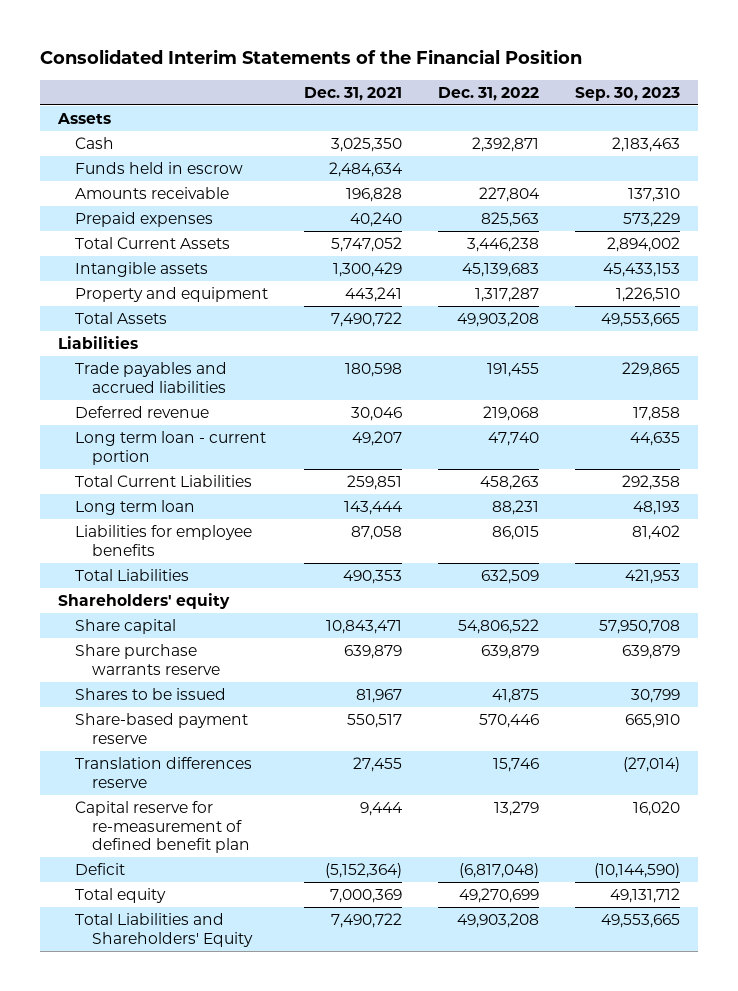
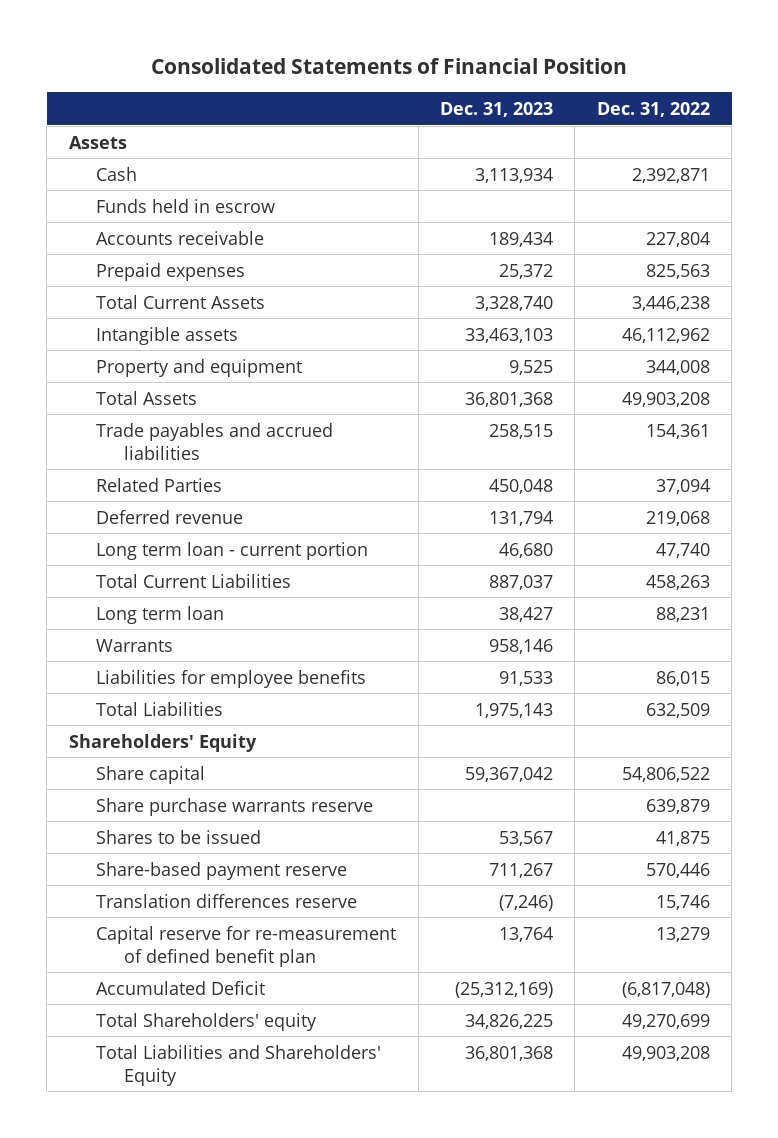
[39,49,582,65] Consolidated Interim Statements of the Financial Position -> [151,58,628,75] Consolidated Statements of Financial Position
[304,86,403,101] Dec. 31, 2021 -> none
[575,86,681,101] Sep. 30, 2023 -> none
none -> [440,101,554,117] Dec. 31, 2023
[75,186,230,199] Amounts receivable -> [96,230,265,245] Accounts receivable
[462,262,540,277] 45,139,683 -> [621,327,710,343] 46,112,962
[475,286,540,302] 1,317,287 -> [645,359,710,375] 344,008
[58,335,139,349] Liabilities -> none
[487,362,540,377] 191,455 -> [645,423,710,439] 154,361
none -> [96,477,223,492] Related Parties
none -> [96,638,174,652] Warrants
[58,592,231,609] Shareholders' equity -> [68,733,257,752] Shareholders' Equity
[75,862,126,875] Deficit -> [96,980,266,995] Accumulated Deficit
[75,887,167,903] Total equity -> [96,1012,318,1031] Total Shareholders' equity

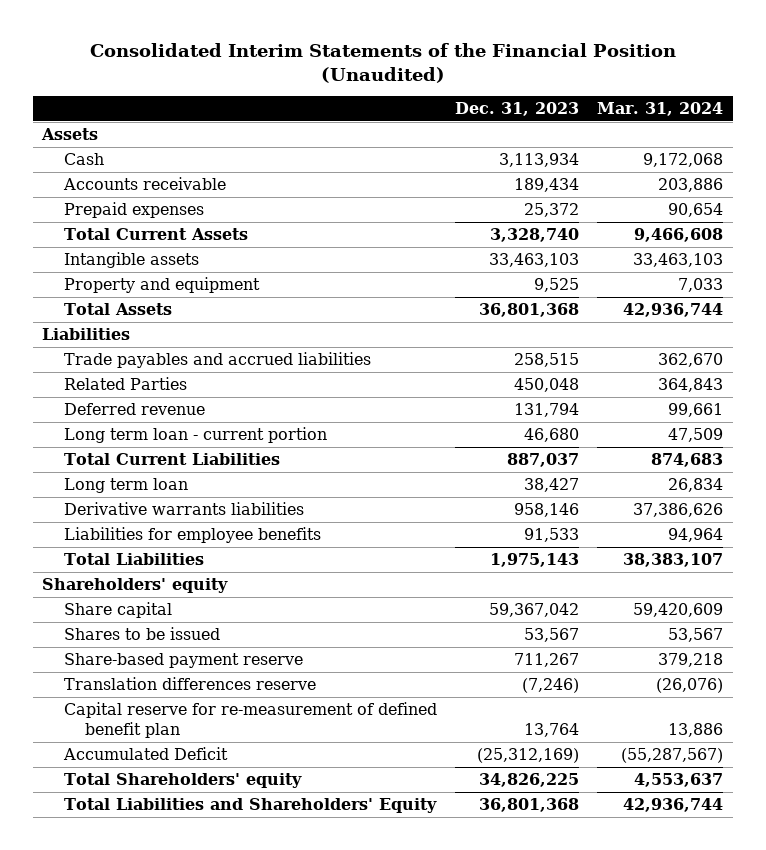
[151,58,628,75] Consolidated Statements of Financial Position -> [89,42,676,83] Consolidated Interim Statements of the Financial Position (Unaudited)
[596,101,710,117] Dec. 31, 2022 -> none
none -> [597,101,724,116] Mar. 31, 2024
[96,198,276,213] Funds held in escrow -> none
none -> [42,327,131,340] Liabilities
[96,638,174,652] Warrants -> [63,501,304,515] Derivative warrants liabilities
[68,733,257,752] Shareholders' Equity -> [42,577,229,593] Shareholders' equity
[96,797,374,816] Share purchase warrants reserve -> none

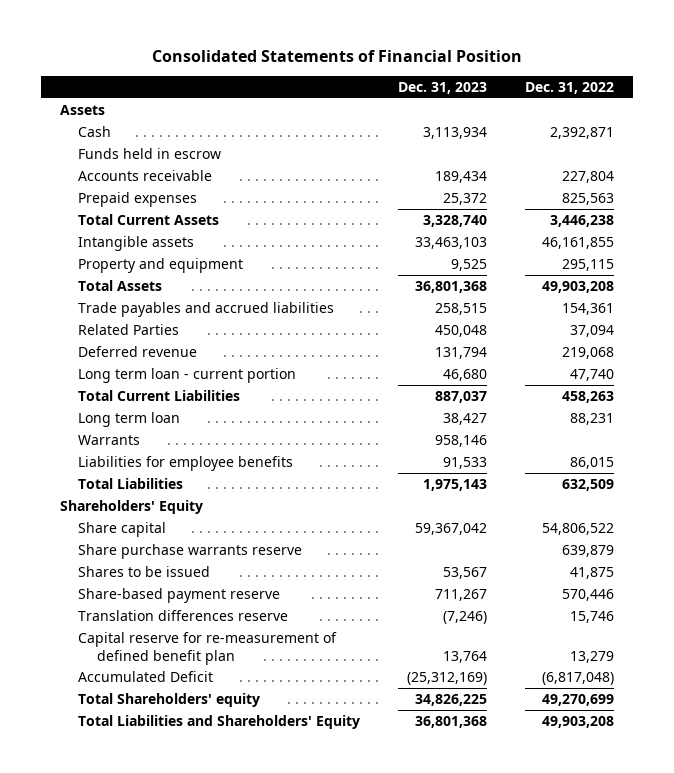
[89,42,676,83] Consolidated Interim Statements of the Financial Position (Unaudited) -> [151,50,522,63] Consolidated Statements of Financial Position
[597,101,724,116] Mar. 31, 2024 -> none
none -> [525,81,615,94] Dec. 31, 2022
none -> [78,147,222,159] Funds held in escrow
[42,327,131,340] Liabilities -> none
[63,501,304,515] Derivative warrants liabilities -> [78,434,141,445] Warrants
[42,577,229,593] Shareholders' equity -> [59,499,203,514] Shareholders' Equity
none -> [78,543,303,559] Share purchase warrants reserve

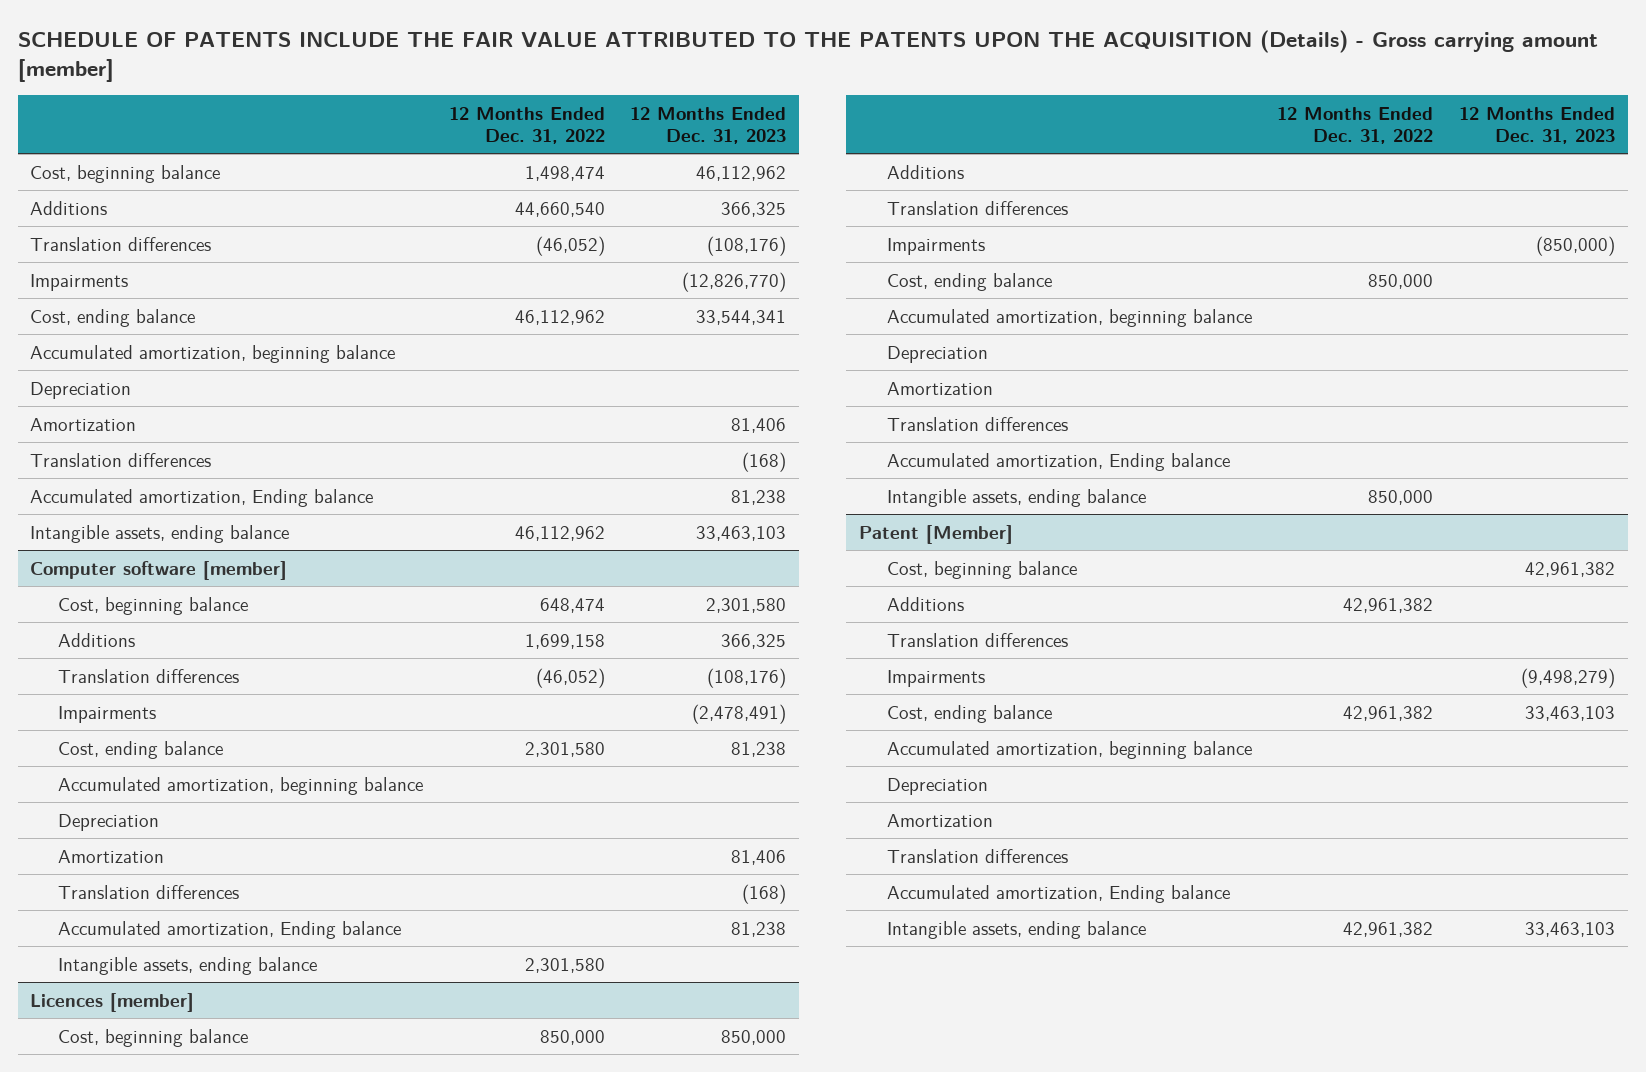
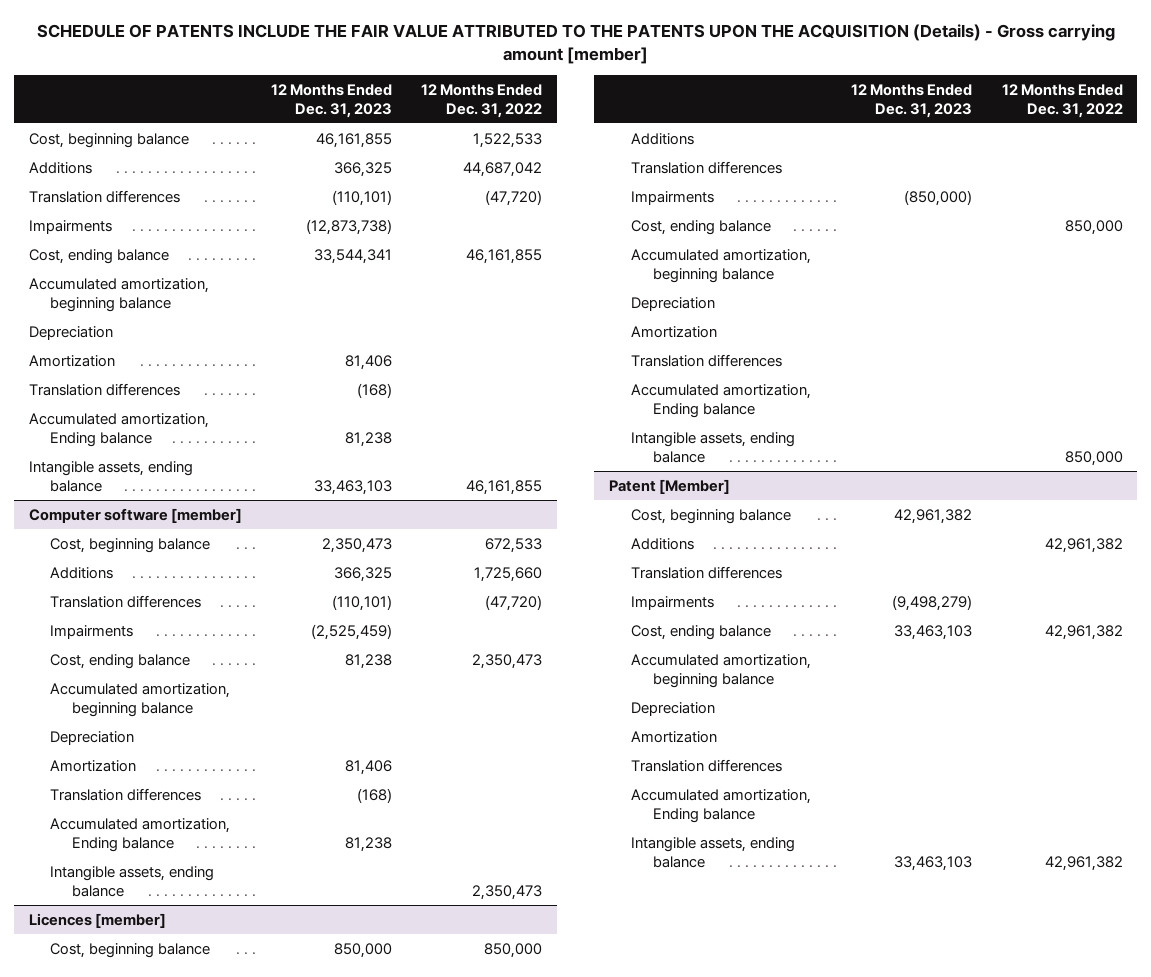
[524,165,605,181] 1,498,474 -> [473,132,543,148] 1,522,533
[696,165,787,181] 46,112,962 -> [315,132,392,148] 46,161,855
[514,201,605,217] 44,660,540 -> [463,161,543,177] 44,687,042
[535,235,605,256] (46,052) -> [485,189,543,206] (47,720)
[707,235,787,256] (108,176) -> [331,189,392,206] (110,101)
[682,271,787,292] (12,826,770) -> [305,218,392,235] (12,873,738)
[514,309,605,325] 46,112,962 -> [466,248,543,264] 46,161,855
[514,525,605,541] 46,112,962 -> [466,479,543,495] 46,161,855
[539,597,605,613] 648,474 -> [485,537,543,553] 672,533
[706,597,787,613] 2,301,580 -> [321,537,392,553] 2,350,473
[524,633,605,649] 1,699,158 -> [474,566,543,582] 1,725,660
[535,667,605,688] (46,052) -> [485,594,543,611] (47,720)
[707,667,787,688] (108,176) -> [331,594,392,611] (110,101)
[692,703,787,724] (2,478,491) -> [310,623,392,640] (2,525,459)
[524,741,605,757] 2,301,580 -> [472,653,543,669] 2,350,473
[524,957,605,973] 2,301,580 -> [472,884,543,900] 2,350,473

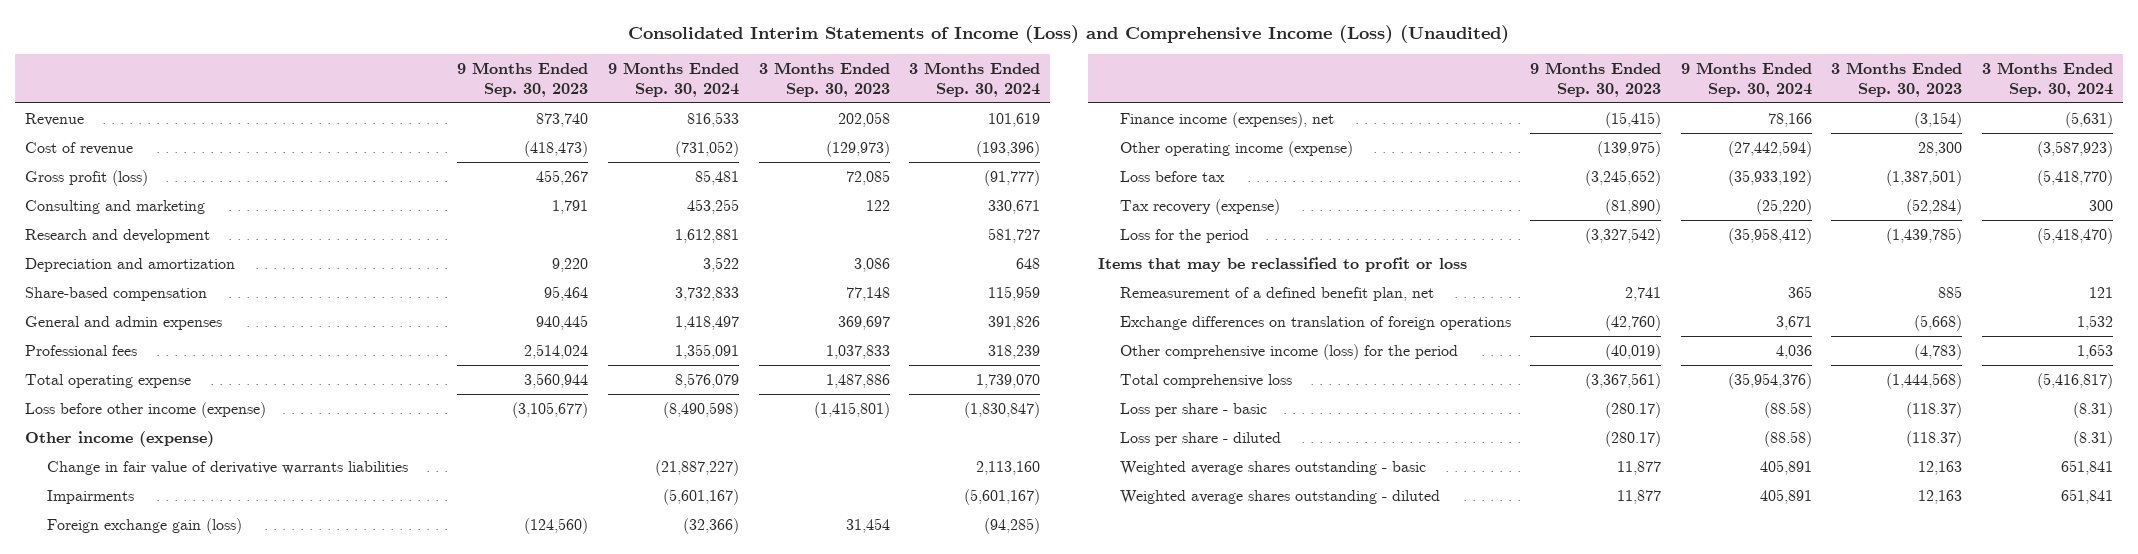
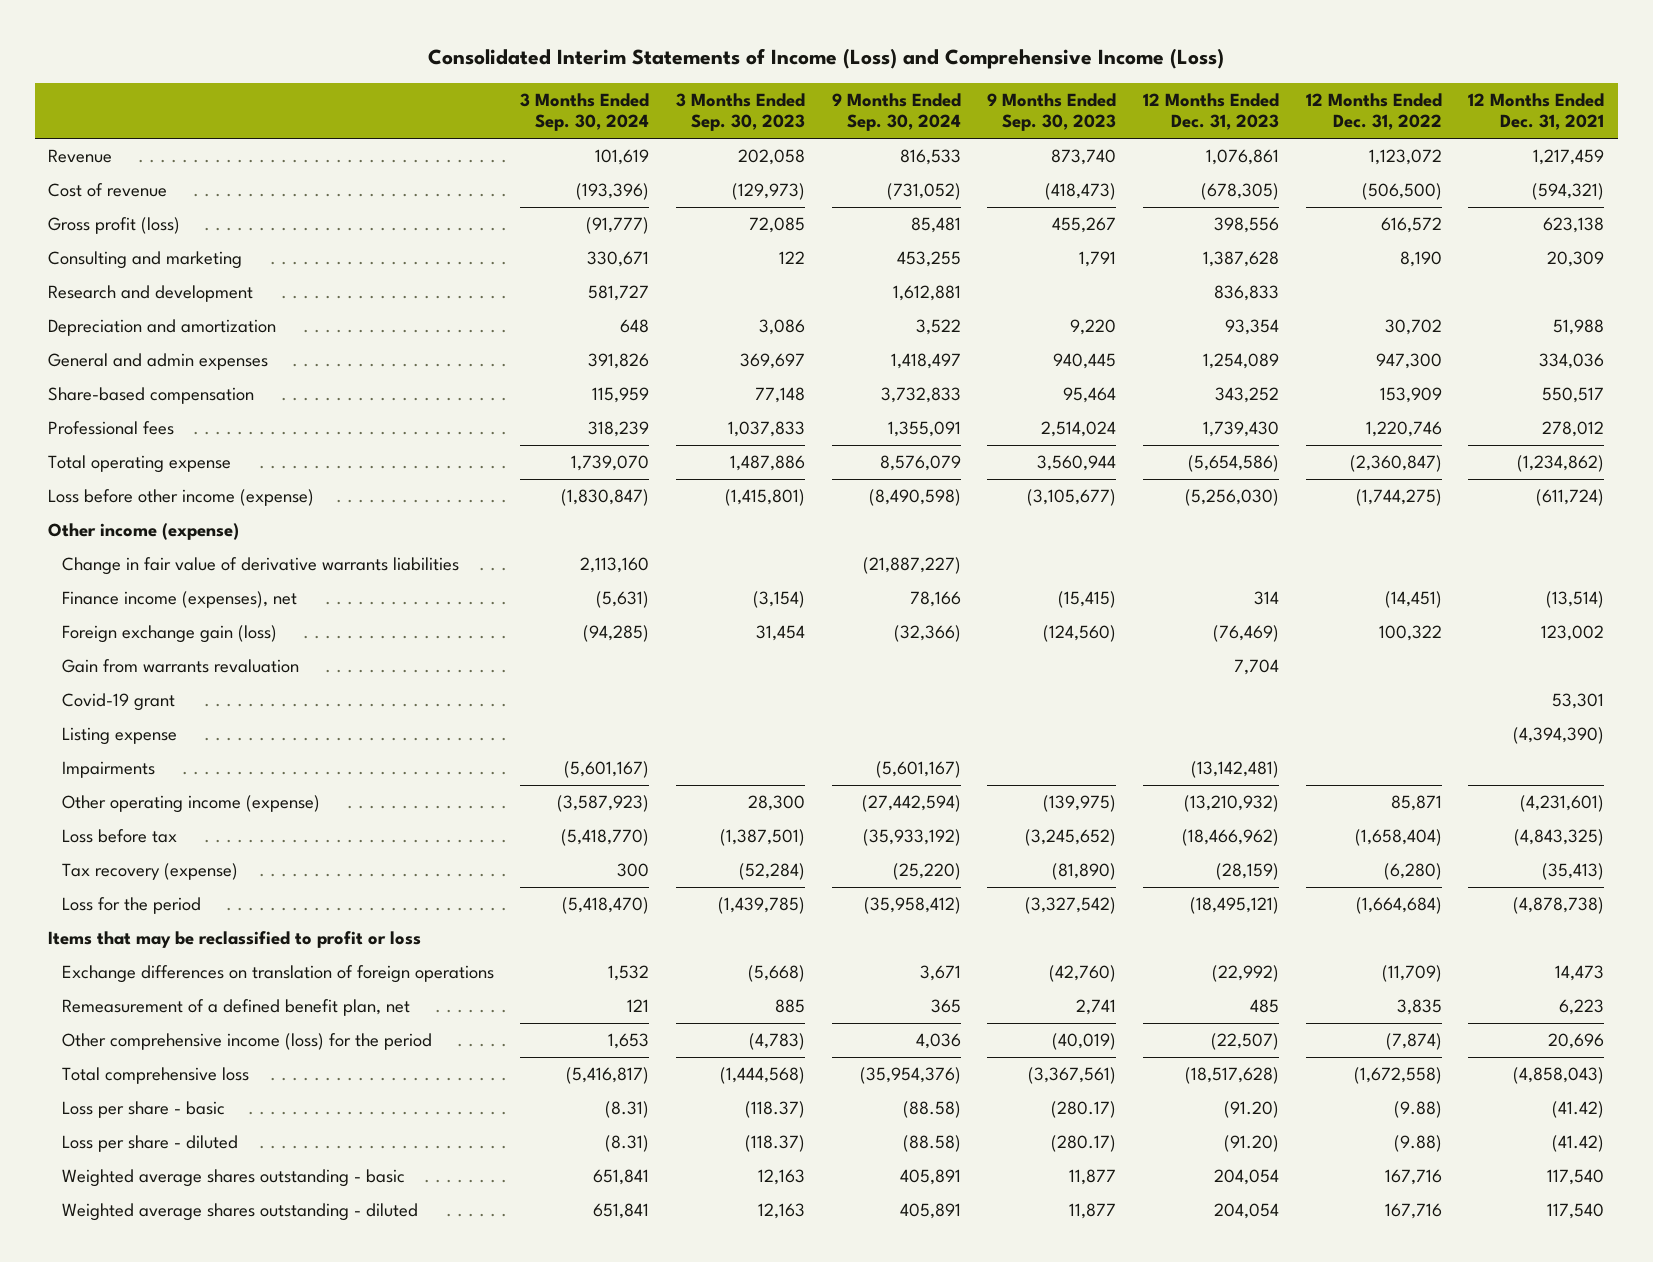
[627,24,1509,43] Consolidated Interim Statements of Income (Loss) and Comprehensive Income (Loss) (Unaudited) -> [428,47,1225,69] Consolidated Interim Statements of Income (Loss) and Comprehensive Income (Loss)
none -> [1143,92,1280,131] 12 Months Ended Dec. 31, 2023
none -> [1305,92,1442,131] 12 Months Ended Dec. 31, 2022
none -> [1468,92,1605,131] 12 Months Ended Dec. 31, 2021
[25,286,208,301] Share-based compensation -> [48,387,255,405] Share-based compensation
[46,517,242,534] Foreign exchange gain (loss) -> [61,625,277,644] Foreign exchange gain (loss)
none -> [61,659,299,674] Gain from warrants revaluation
none -> [61,693,175,712] Covid-19 grant
none -> [61,727,177,746] Listing expense
[46,489,134,504] Impairments -> [61,761,155,779] Impairments
[1119,286,1434,301] Remeasurement of a defined benefit plan, net -> [61,999,410,1017] Remeasurement of a defined benefit plan, net

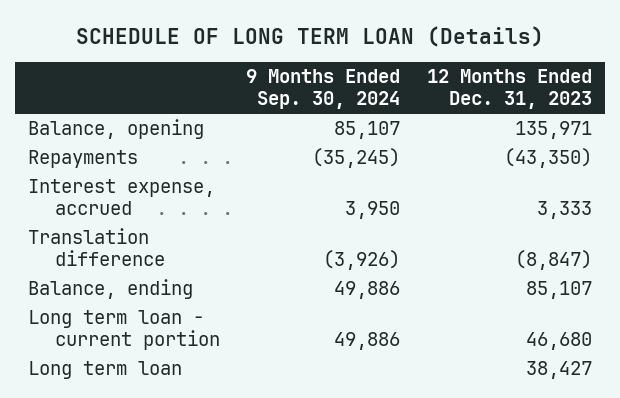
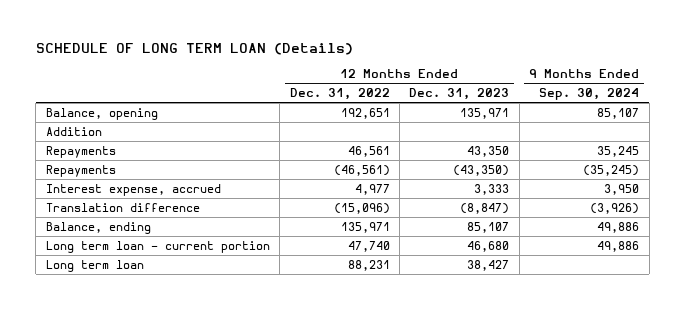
none -> [289,87,390,100] Dec. 31, 2022
none -> [45,126,102,136] Addition
none -> [45,145,116,158] Repayments

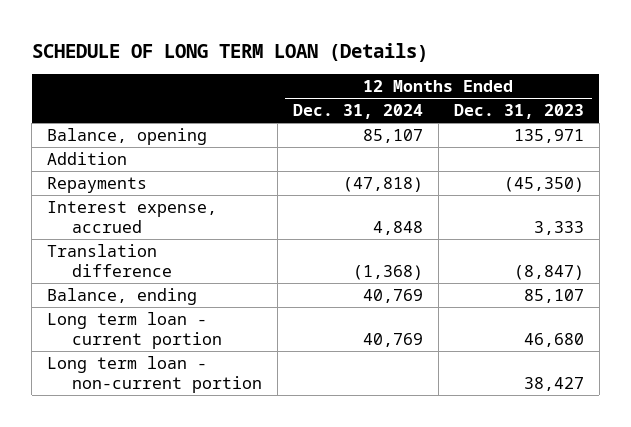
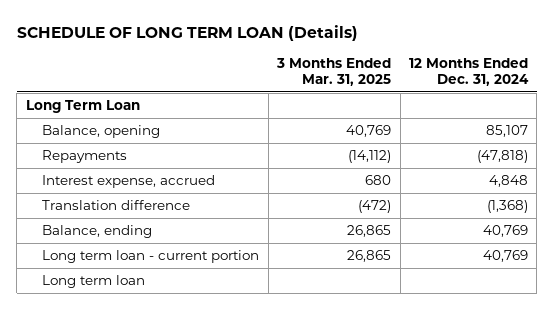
[453,104,584,120] Dec. 31, 2023 -> none
none -> [276,58,392,86] 3 Months Ended Mar. 31, 2025
none -> [25,100,140,114] Long Term Loan
[47,152,128,166] Addition -> none
[47,356,262,393] Long term loan - non-current portion -> [42,275,146,289] Long term loan

